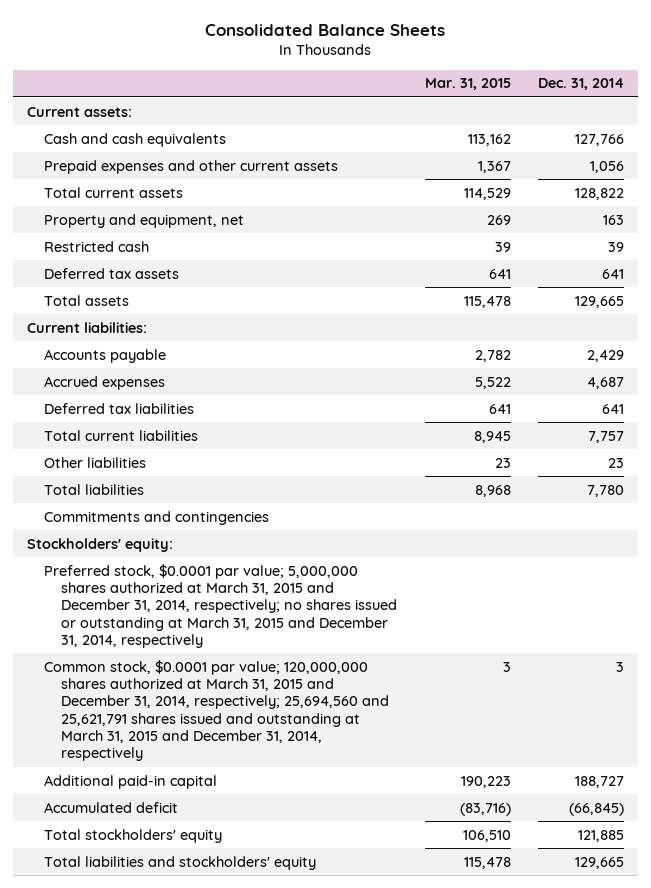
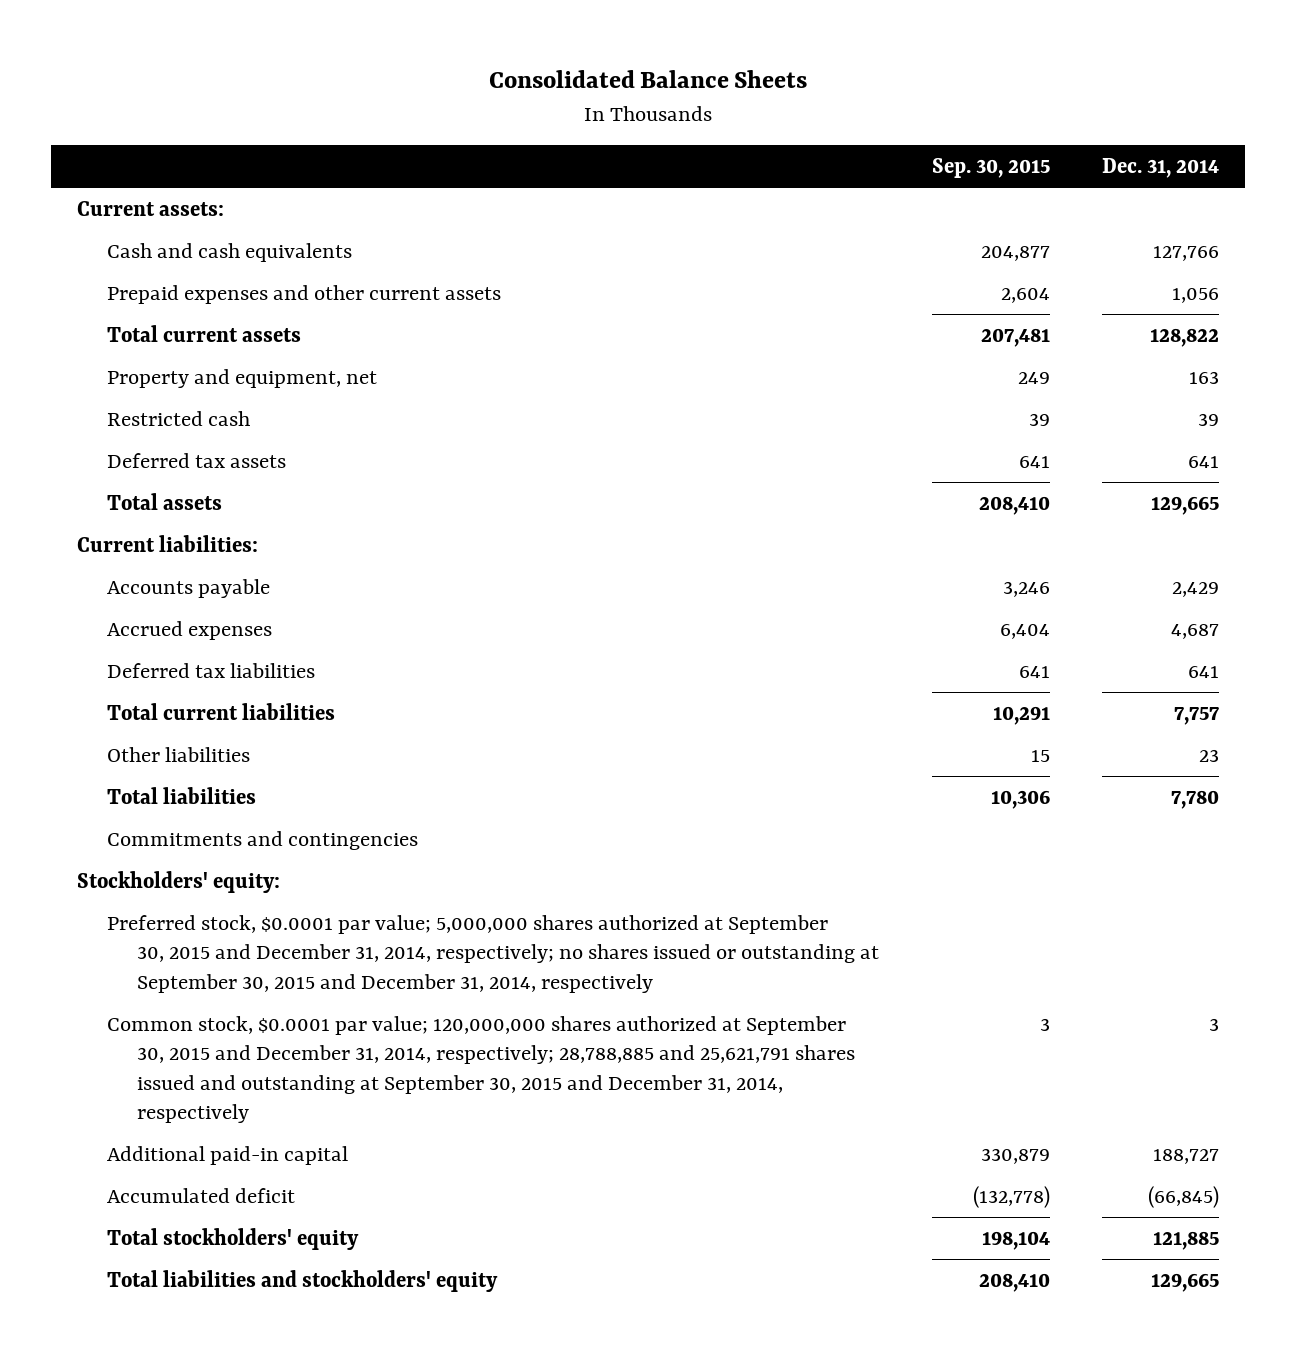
[424,78,511,91] Mar. 31, 2015 -> none
none -> [931,158,1050,179] Sep. 30, 2015
[43,563,397,649] Preferred stock, $0.0001 par value; 5,000,000 shares authorized at March 31, 2015 and December 31, 2014, respectively; no shares issued or outstanding at March 31, 2015 and December 31, 2014, respectively -> [107,914,880,993] Preferred stock, $0.0001 par value; 5,000,000 shares authorized at September 30, 2015 and December 31, 2014, respectively; no shares issued or outstanding at September 30, 2015 and December 31, 2014, respectively
[43,659,389,762] Common stock, $0.0001 par value; 120,000,000 shares authorized at March 31, 2015 and December 31, 2014, respectively; 25,694,560 and 25,621,791 shares issued and outstanding at March 31, 2015 and December 31, 2014, respectively -> [107,1015,856,1124] Common stock, $0.0001 par value; 120,000,000 shares authorized at September 30, 2015 and December 31, 2014, respectively; 28,788,885 and 25,621,791 shares issued and outstanding at September 30, 2015 and December 31, 2014, respectively

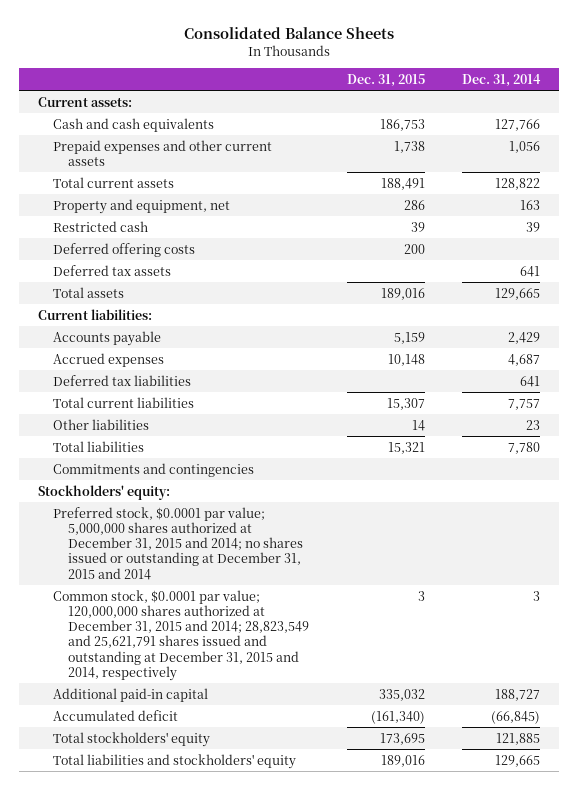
[931,158,1050,179] Sep. 30, 2015 -> none
none -> [346,73,425,87] Dec. 31, 2015
none -> [53,242,196,257] Deferred offering costs
[107,914,880,993] Preferred stock, $0.0001 par value; 5,000,000 shares authorized at September 30, 2015 and December 31, 2014, respectively; no shares issued or outstanding at September 30, 2015 and December 31, 2014, respectively -> [53,506,304,580] Preferred stock, $0.0001 par value; 5,000,000 shares authorized at December 31, 2015 and 2014; no shares issued or outstanding at December 31, 2015 and 2014
[107,1015,856,1124] Common stock, $0.0001 par value; 120,000,000 shares authorized at September 30, 2015 and December 31, 2014, respectively; 28,788,885 and 25,621,791 shares issued and outstanding at September 30, 2015 and December 31, 2014, respectively -> [53,589,310,681] Common stock, $0.0001 par value; 120,000,000 shares authorized at December 31, 2015 and 2014; 28,823,549 and 25,621,791 shares issued and outstanding at December 31, 2015 and 2014, respectively

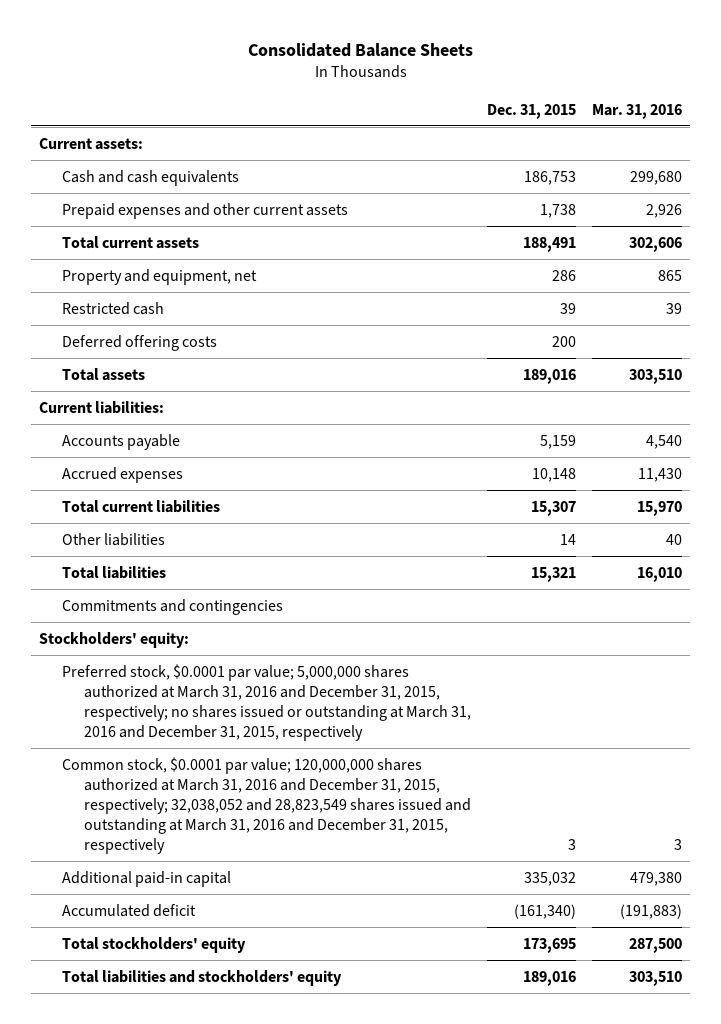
[462,73,542,87] Dec. 31, 2014 -> none
none -> [591,103,682,119] Mar. 31, 2016
[53,264,172,276] Deferred tax assets -> none
[53,374,192,386] Deferred tax liabilities -> none
[53,506,304,580] Preferred stock, $0.0001 par value; 5,000,000 shares authorized at December 31, 2015 and 2014; no shares issued or outstanding at December 31, 2015 and 2014 -> [61,663,472,742] Preferred stock, $0.0001 par value; 5,000,000 shares authorized at March 31, 2016 and December 31, 2015, respectively; no shares issued or outstanding at March 31, 2016 and December 31, 2015, respectively
[53,589,310,681] Common stock, $0.0001 par value; 120,000,000 shares authorized at December 31, 2015 and 2014; 28,823,549 and 25,621,791 shares issued and outstanding at December 31, 2015 and 2014, respectively -> [61,756,472,855] Common stock, $0.0001 par value; 120,000,000 shares authorized at March 31, 2016 and December 31, 2015, respectively; 32,038,052 and 28,823,549 shares issued and outstanding at March 31, 2016 and December 31, 2015, respectively

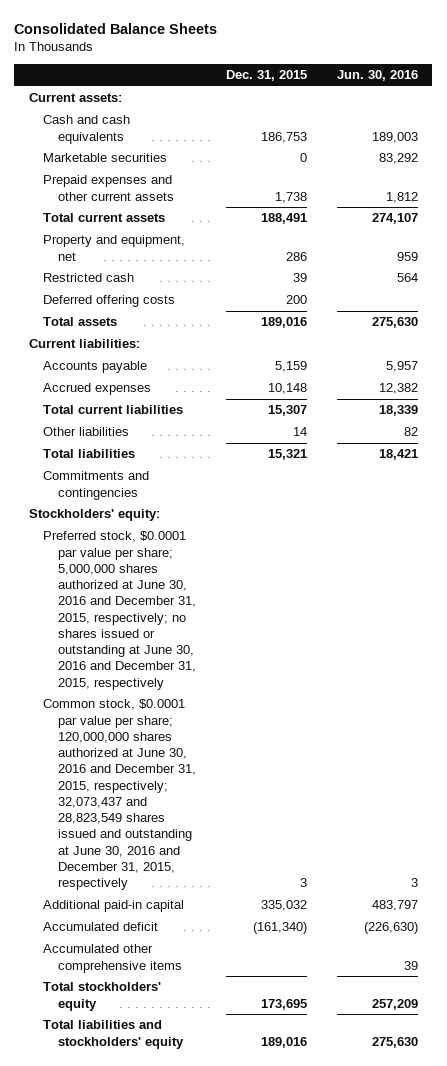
[591,103,682,119] Mar. 31, 2016 -> none
none -> [336,70,418,82] Jun. 30, 2016
none -> [43,153,168,163] Marketable securities
[61,663,472,742] Preferred stock, $0.0001 par value; 5,000,000 shares authorized at March 31, 2016 and December 31, 2015, respectively; no shares issued or outstanding at March 31, 2016 and December 31, 2015, respectively -> [43,531,196,690] Preferred stock, $0.0001 par value per share; 5,000,000 shares authorized at June 30, 2016 and December 31, 2015, respectively; no shares issued or outstanding at June 30, 2016 and December 31, 2015, respectively
[61,756,472,855] Common stock, $0.0001 par value; 120,000,000 shares authorized at March 31, 2016 and December 31, 2015, respectively; 32,038,052 and 28,823,549 shares issued and outstanding at March 31, 2016 and December 31, 2015, respectively -> [43,699,196,891] Common stock, $0.0001 par value per share; 120,000,000 shares authorized at June 30, 2016 and December 31, 2015, respectively; 32,073,437 and 28,823,549 shares issued and outstanding at June 30, 2016 and December 31, 2015, respectively
none -> [43,944,182,973] Accumulated other comprehensive items

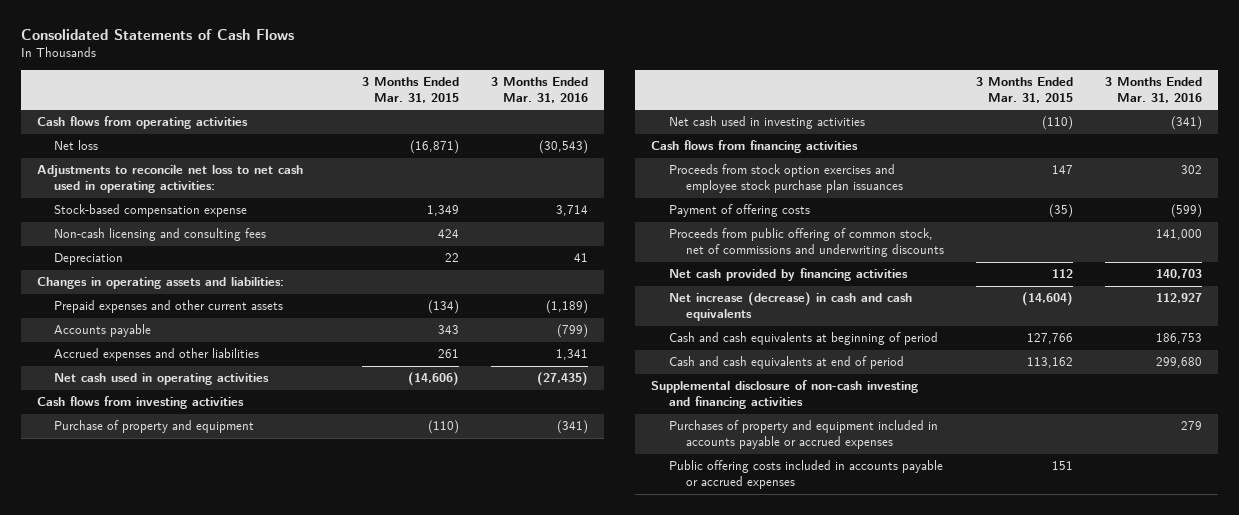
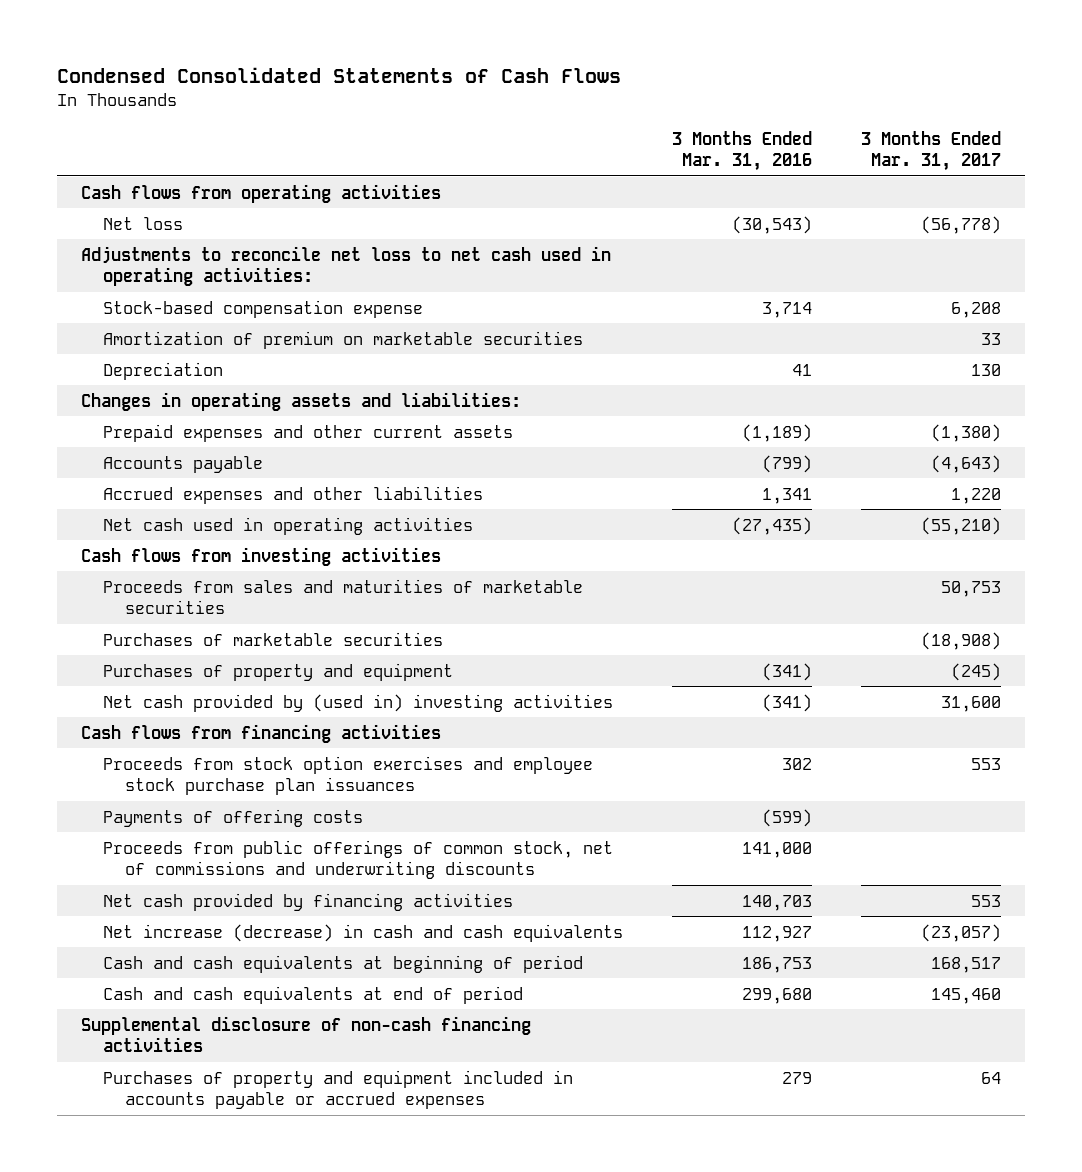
[21,29,295,41] Consolidated Statements of Cash Flows -> [56,67,621,84] Condensed Consolidated Statements of Cash Flows
[361,77,459,103] 3 Months Ended Mar. 31, 2015 -> none
none -> [860,130,1001,172] 3 Months Ended Mar. 31, 2017
[54,228,267,242] Non-cash licensing and consulting fees -> none
none -> [103,330,584,349] Amortization of premium on marketable securities
none -> [103,578,584,615] Proceeds from sales and maturities of marketable securities
none -> [103,631,444,646] Purchases of marketable securities
[54,420,255,434] Purchase of property and equipment -> [103,662,454,681] Purchases of property and equipment
[668,116,865,130] Net cash used in investing activities -> [103,693,614,712] Net cash provided by (used in) investing activities
[668,204,810,218] Payment of offering costs -> [103,808,364,827] Payments of offering costs
[668,228,944,258] Proceeds from public offering of common stock, net of commissions and underwriting discounts -> [103,839,614,880] Proceeds from public offerings of common stock, net of commissions and underwriting discounts
[651,380,919,410] Supplemental disclosure of non-cash investing and financing activities -> [81,1015,532,1053] Supplemental disclosure of non-cash financing activities
[668,460,943,490] Public offering costs included in accounts payable or accrued expenses -> none

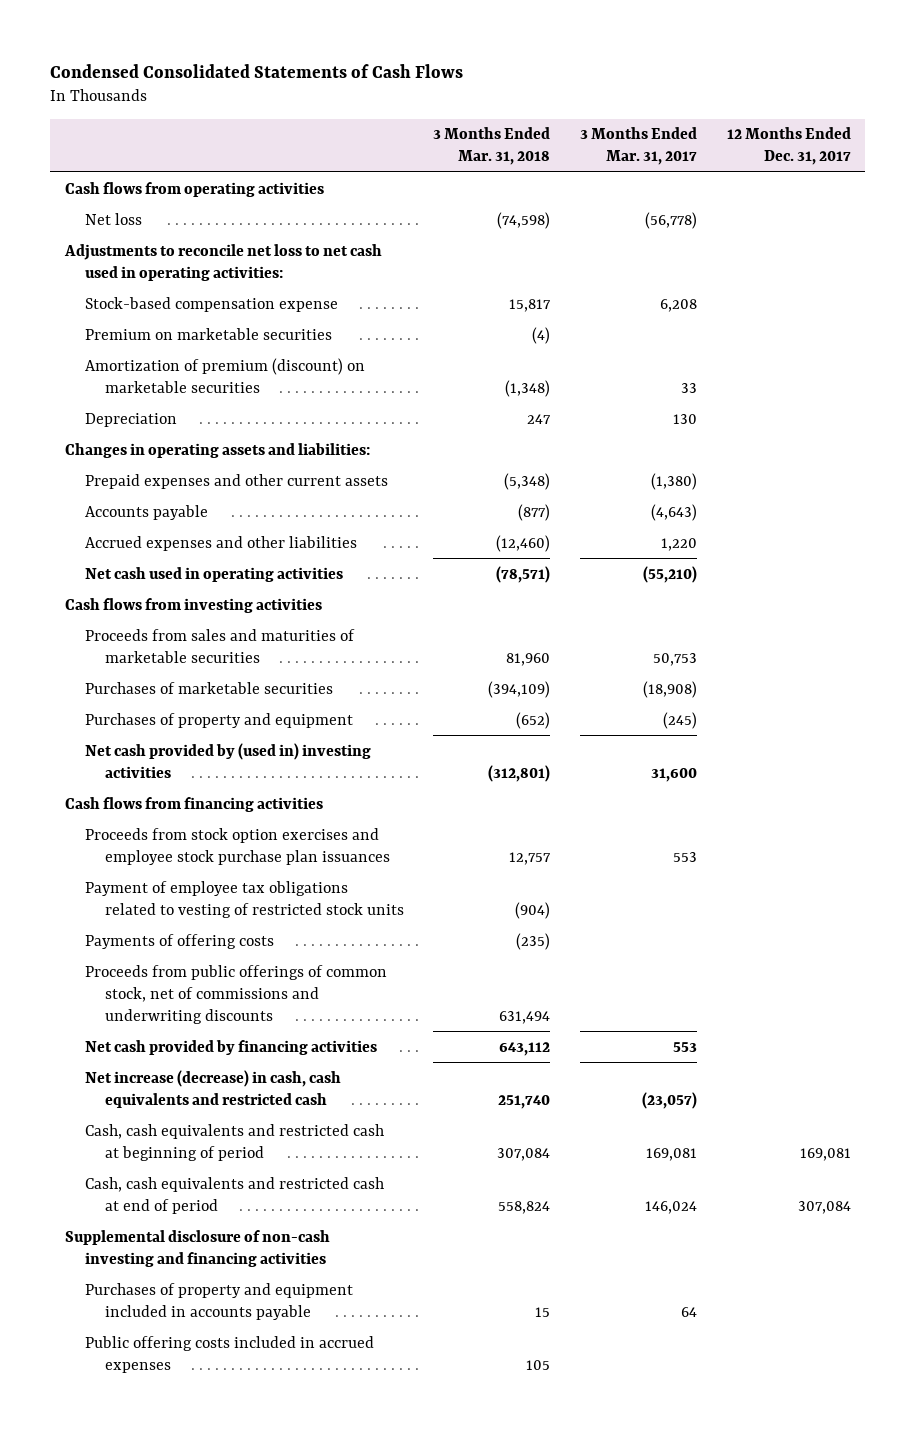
[671,130,812,172] 3 Months Ended Mar. 31, 2016 -> none
none -> [433,127,551,166] 3 Months Ended Mar. 31, 2018
none -> [726,127,851,166] 12 Months Ended Dec. 31, 2017
none -> [84,327,332,340] Premium on marketable securities
[103,330,584,349] Amortization of premium on marketable securities -> [84,357,365,393] Amortization of premium (discount) on marketable securities
none -> [84,880,404,918] Payment of employee tax obligations related to vesting of restricted stock units
[103,923,624,942] Net increase (decrease) in cash and cash equivalents -> [84,1069,341,1108] Net increase (decrease) in cash, cash equivalents and restricted cash
[103,954,584,973] Cash and cash equivalents at beginning of period -> [84,1123,384,1161] Cash, cash equivalents and restricted cash at beginning of period
[930,956,1001,973] 168,517 -> [645,1147,697,1161] 169,081
[103,985,524,1004] Cash and cash equivalents at end of period -> [84,1176,384,1214] Cash, cash equivalents and restricted cash at end of period
[930,987,1001,1004] 145,460 -> [644,1200,697,1214] 146,024
[81,1015,532,1053] Supplemental disclosure of non-cash financing activities -> [65,1229,331,1267] Supplemental disclosure of non-cash investing and financing activities
[103,1069,574,1110] Purchases of property and equipment included in accounts payable or accrued expenses -> [84,1282,353,1320] Purchases of property and equipment included in accounts payable
none -> [84,1335,374,1373] Public offering costs included in accrued expenses

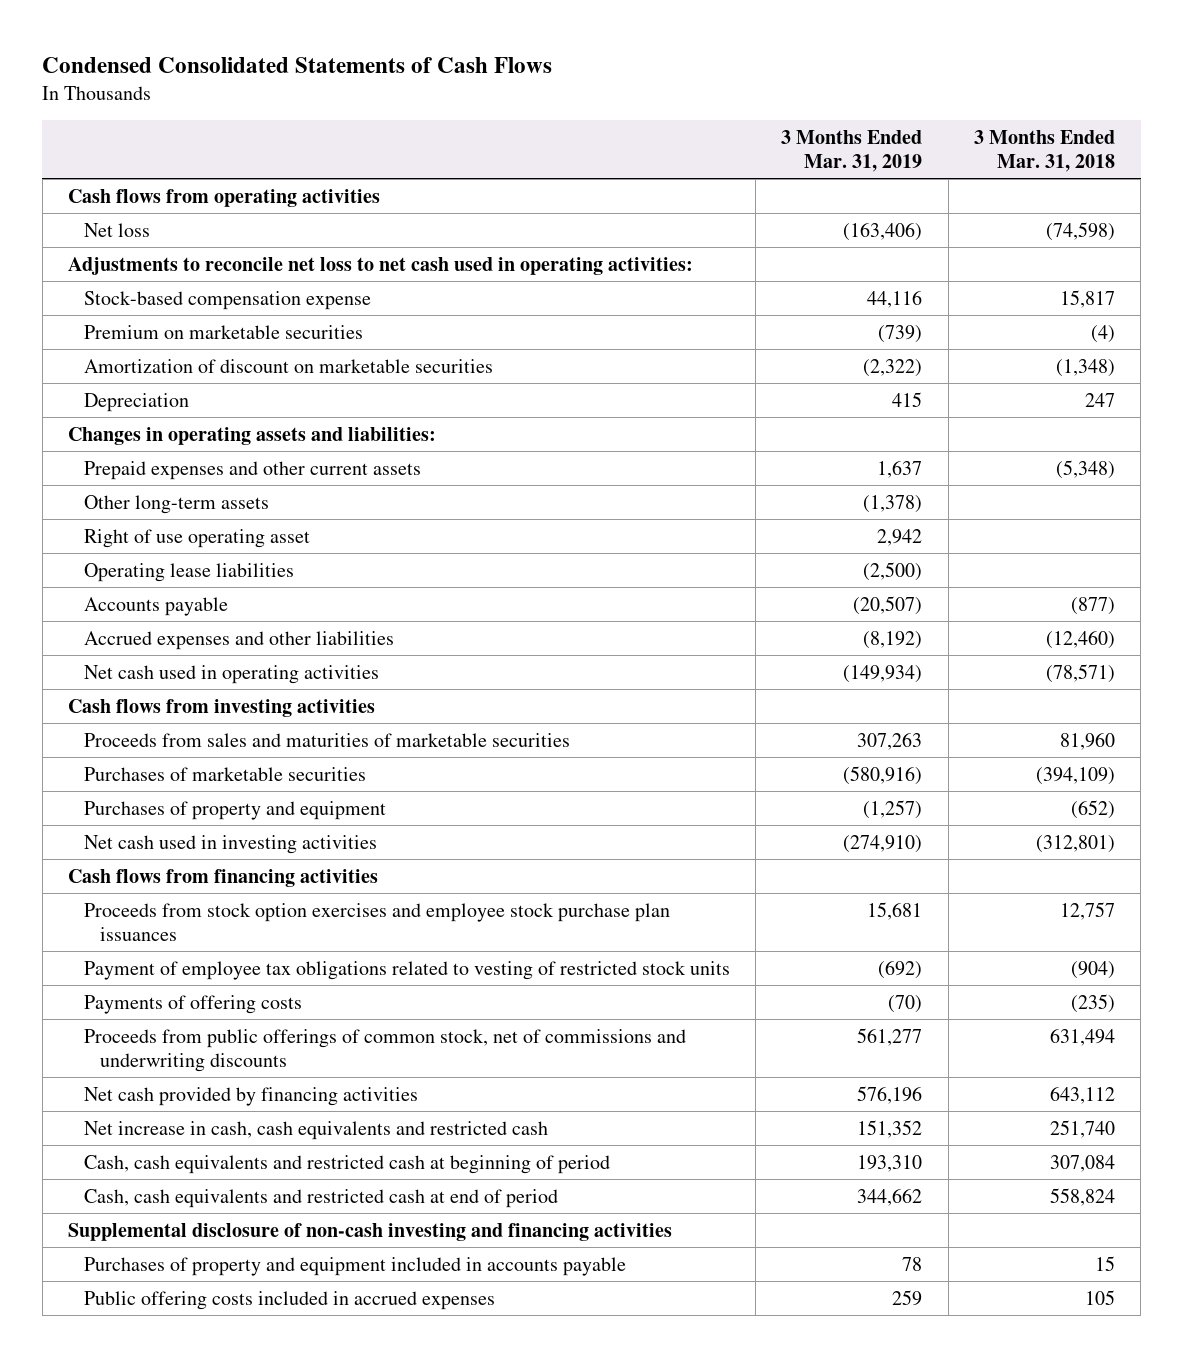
[579,127,697,166] 3 Months Ended Mar. 31, 2017 -> none
[726,127,851,166] 12 Months Ended Dec. 31, 2017 -> none
none -> [781,129,923,173] 3 Months Ended Mar. 31, 2019
[84,357,365,393] Amortization of premium (discount) on marketable securities -> [84,358,494,373] Amortization of discount on marketable securities
none -> [84,494,270,514] Other long-term assets
none -> [84,528,311,548] Right of use operating asset
none -> [84,562,295,582] Operating lease liabilities
[84,742,371,778] Net cash provided by (used in) investing activities -> [84,834,378,854] Net cash used in investing activities
[84,1069,341,1108] Net increase (decrease) in cash, cash equivalents and restricted cash -> [84,1120,549,1140] Net increase in cash, cash equivalents and restricted cash

